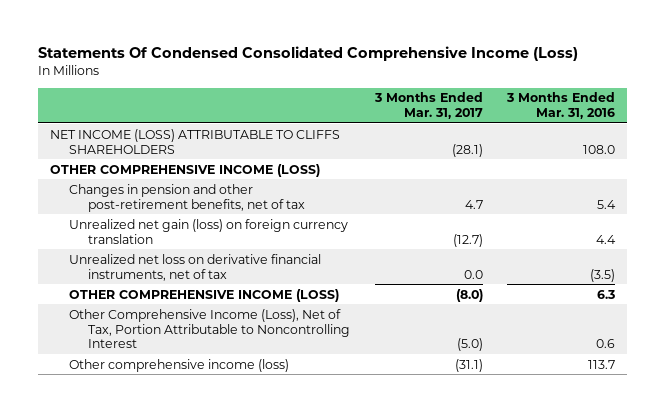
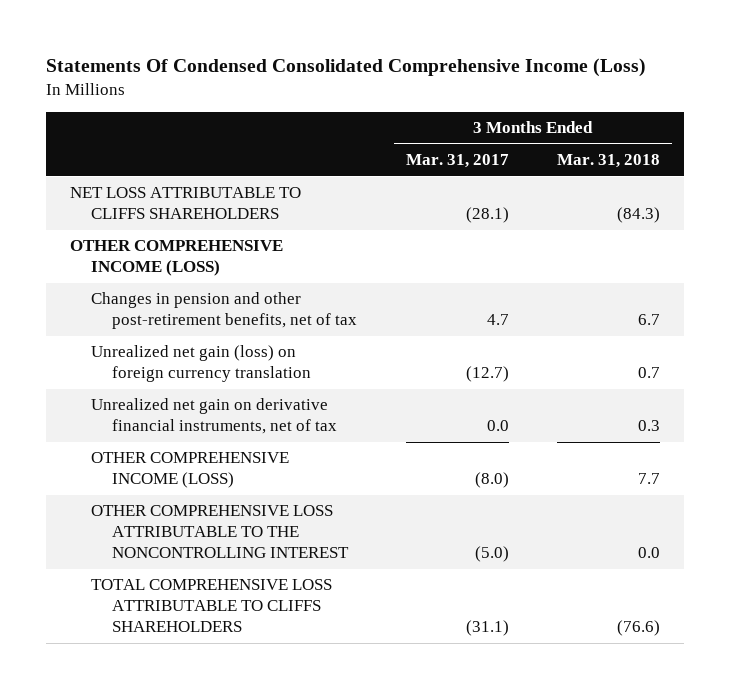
[506,92,616,120] 3 Months Ended Mar. 31, 2016 -> none
none -> [556,154,660,169] Mar. 31, 2018
[50,128,341,154] NET INCOME (LOSS) ATTRIBUTABLE TO CLIFFS SHAREHOLDERS -> [70,187,302,220] NET LOSS ATTRIBUTABLE TO CLIFFS SHAREHOLDERS
[69,253,322,281] Unrealized net loss on derivative financial instruments, net of tax -> [91,398,338,435] Unrealized net gain on derivative financial instruments, net of tax
[69,308,351,349] Other Comprehensive Income (Loss), Net of Tax, Portion Attributable to Noncontrolling Interest -> [91,505,350,559] OTHER COMPREHENSIVE LOSS ATTRIBUTABLE TO THE NONCONTROLLING INTEREST
[69,358,290,372] Other comprehensive income (loss) -> [91,579,333,633] TOTAL COMPREHENSIVE LOSS ATTRIBUTABLE TO CLIFFS SHAREHOLDERS

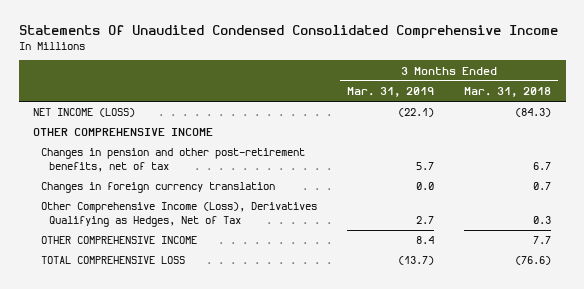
[45,58,646,78] Statements Of Condensed Consolidated Comprehensive Income (Loss) -> [18,25,558,40] Statements Of Unaudited Condensed Consolidated Comprehensive Income
[405,154,509,169] Mar. 31, 2017 -> none
none -> [346,87,434,98] Mar. 31, 2019
[70,187,302,220] NET LOSS ATTRIBUTABLE TO CLIFFS SHAREHOLDERS -> [33,108,136,118] NET INCOME (LOSS)
[70,240,284,277] OTHER COMPREHENSIVE INCOME (LOSS) -> [33,128,214,137] OTHER COMPREHENSIVE INCOME
[91,398,338,435] Unrealized net gain on derivative financial instruments, net of tax -> none
[91,505,350,559] OTHER COMPREHENSIVE LOSS ATTRIBUTABLE TO THE NONCONTROLLING INTEREST -> none
[91,345,312,383] Unrealized net gain (loss) on foreign currency translation -> [41,182,276,194] Changes in foreign currency translation
none -> [41,202,318,227] Other Comprehensive Income (Loss), Derivatives Qualifying as Hedges, Net of Tax
[91,452,290,489] OTHER COMPREHENSIVE INCOME (LOSS) -> [41,236,198,245] OTHER COMPREHENSIVE INCOME
[91,579,333,633] TOTAL COMPREHENSIVE LOSS ATTRIBUTABLE TO CLIFFS SHAREHOLDERS -> [41,256,186,265] TOTAL COMPREHENSIVE LOSS

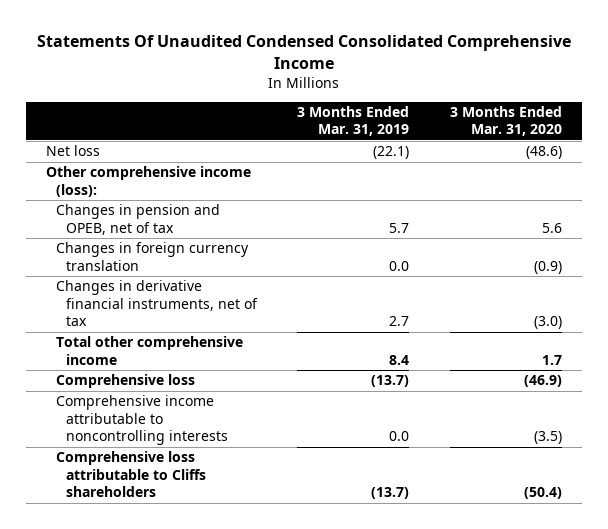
[463,87,551,98] Mar. 31, 2018 -> none
none -> [449,106,562,137] 3 Months Ended Mar. 31, 2020
[33,108,136,118] NET INCOME (LOSS) -> [46,145,101,157] Net loss
[33,128,214,137] OTHER COMPREHENSIVE INCOME -> [46,166,252,197] Other comprehensive income (loss):
[41,148,306,172] Changes in pension and other post-retirement benefits, net of tax -> [56,204,221,235] Changes in pension and OPEB, net of tax
[41,202,318,227] Other Comprehensive Income (Loss), Derivatives Qualifying as Hedges, Net of Tax -> [56,280,258,327] Changes in derivative financial instruments, net of tax
[41,236,198,245] OTHER COMPREHENSIVE INCOME -> [56,336,244,365] Total other comprehensive income
none -> [56,374,196,389] Comprehensive loss
none -> [56,395,228,446] Comprehensive income attributable to noncontrolling interests
[41,256,186,265] TOTAL COMPREHENSIVE LOSS -> [56,451,206,498] Comprehensive loss attributable to Cliffs shareholders

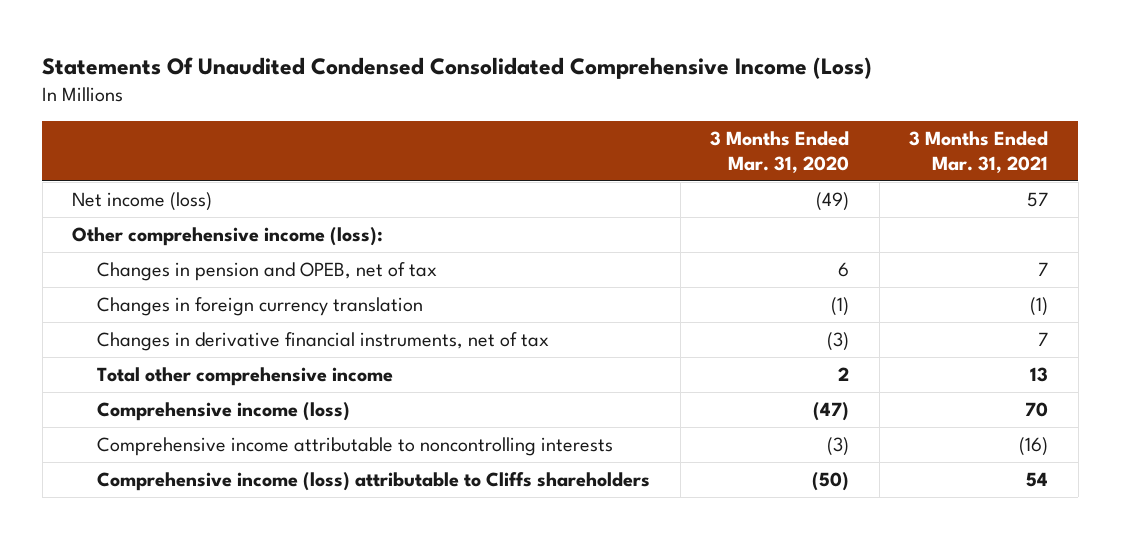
[36,35,571,69] Statements Of Unaudited Condensed Consolidated Comprehensive Income -> [42,56,873,79] Statements Of Unaudited Condensed Consolidated Comprehensive Income (Loss)
[297,106,410,137] 3 Months Ended Mar. 31, 2019 -> none
none -> [909,131,1049,173] 3 Months Ended Mar. 31, 2021
[46,145,101,157] Net loss -> [72,192,213,212] Net income (loss)
[525,146,562,160] (48.6) -> [816,192,850,212] (49)
[541,222,562,233] 5.6 -> [838,262,850,278] 6
[533,260,562,274] (0.9) -> [831,297,850,317] (1)
[533,316,562,330] (3.0) -> [827,332,850,352] (3)
[541,354,562,365] 1.7 -> [838,367,850,382] 2
[56,374,196,389] Comprehensive loss -> [97,402,351,422] Comprehensive income (loss)
[523,375,562,388] (46.9) -> [813,402,850,422] (47)
[533,431,562,445] (3.5) -> [827,437,850,457] (3)
[56,451,206,498] Comprehensive loss attributable to Cliffs shareholders -> [97,472,651,492] Comprehensive income (loss) attributable to Cliffs shareholders
[523,487,562,500] (50.4) -> [812,472,850,492] (50)

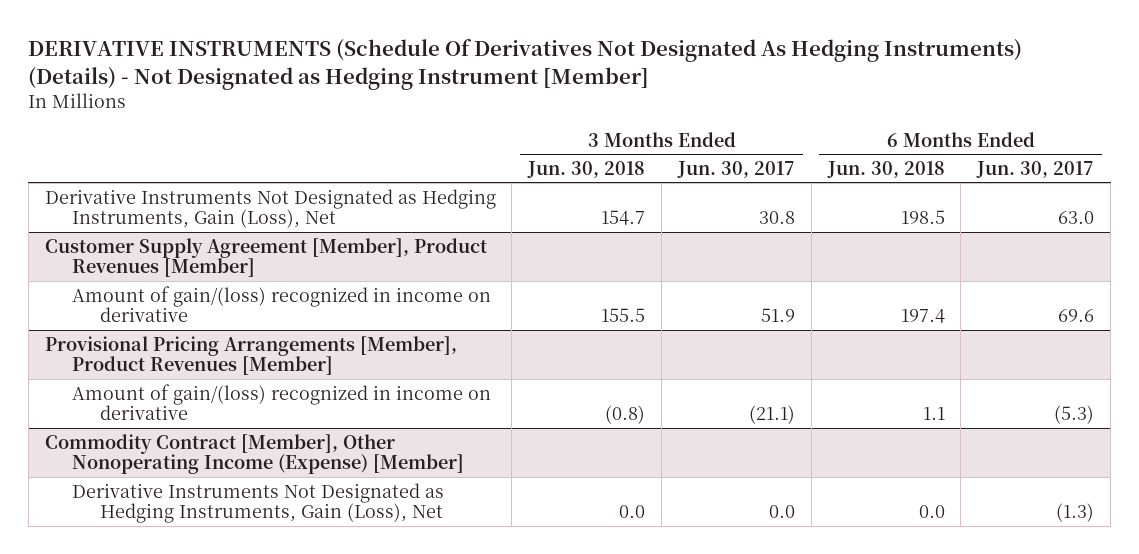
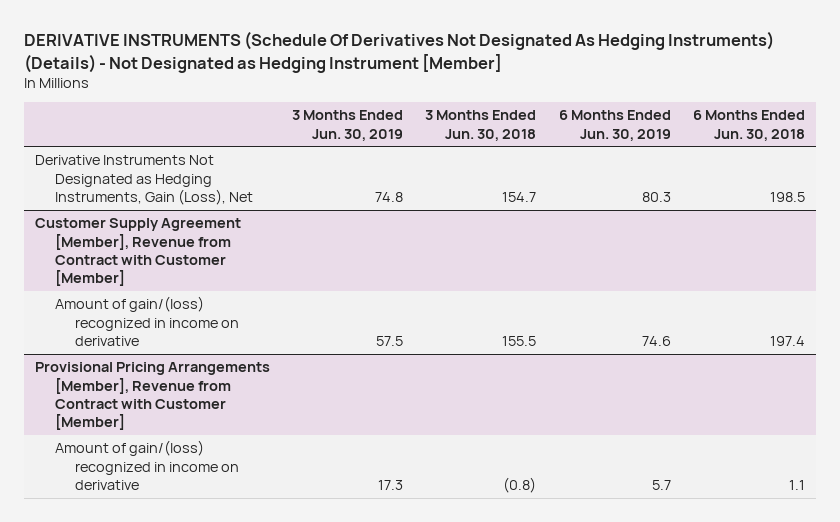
[676,160,795,178] Jun. 30, 2017 -> none
[976,160,1095,178] Jun. 30, 2017 -> none
none -> [292,110,404,141] 3 Months Ended Jun. 30, 2019
none -> [558,110,671,141] 6 Months Ended Jun. 30, 2019
[44,237,487,278] Customer Supply Agreement [Member], Product Revenues [Member] -> none
none -> [35,218,242,287] Customer Supply Agreement [Member], Revenue from Contract with Customer [Member]
[44,335,457,376] Provisional Pricing Arrangements [Member], Product Revenues [Member] -> none
none -> [35,362,271,431] Provisional Pricing Arrangements [Member], Revenue from Contract with Customer [Member]
[44,433,465,475] Commodity Contract [Member], Other Nonoperating Income (Expense) [Member] -> none
[72,482,445,524] Derivative Instruments Not Designated as Hedging Instruments, Gain (Loss), Net -> none

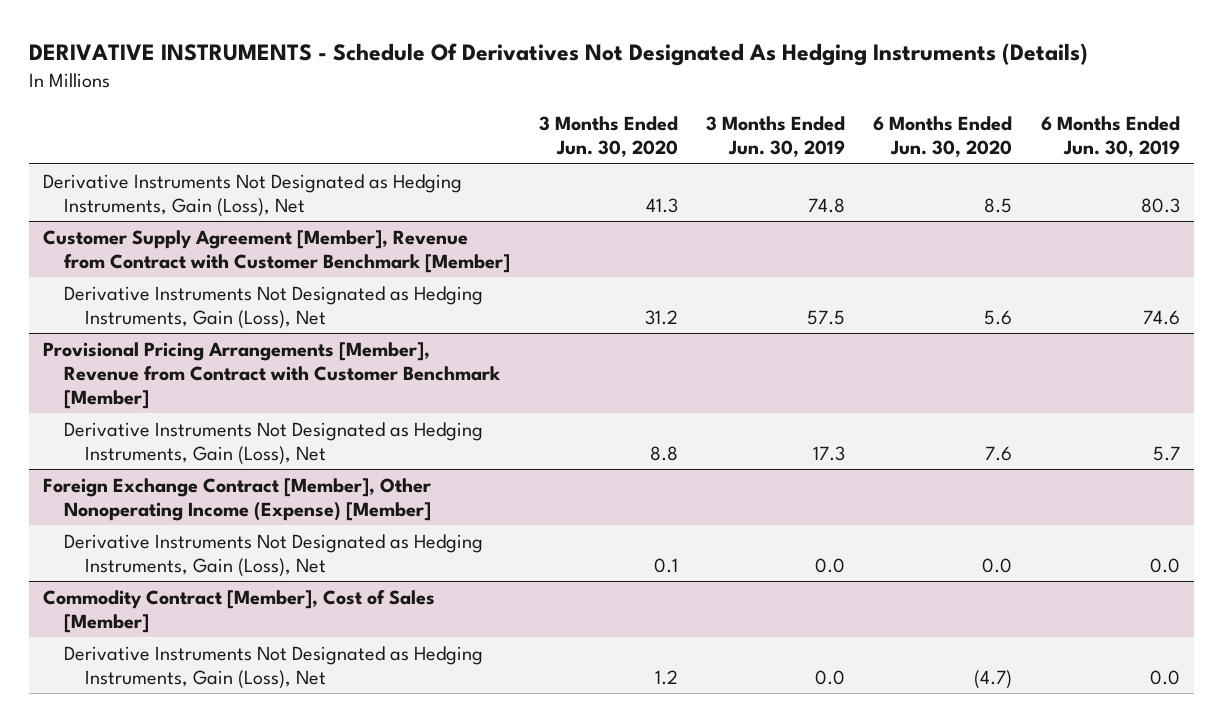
[24,31,775,73] DERIVATIVE INSTRUMENTS (Schedule Of Derivatives Not Designated As Hedging Instruments) (Details) - Not Designated as Hedging Instrument [Member] -> [28,42,1088,66] DERIVATIVE INSTRUMENTS - Schedule Of Derivatives Not Designated As Hedging Instruments (Details)
[425,110,537,141] 3 Months Ended Jun. 30, 2018 -> none
[692,110,805,141] 6 Months Ended Jun. 30, 2018 -> none
none -> [538,116,678,158] 3 Months Ended Jun. 30, 2020
none -> [873,116,1013,158] 6 Months Ended Jun. 30, 2020
[35,218,242,287] Customer Supply Agreement [Member], Revenue from Contract with Customer [Member] -> [42,229,511,273] Customer Supply Agreement [Member], Revenue from Contract with Customer Benchmark [Member]
[55,296,240,346] Amount of gain/(loss) recognized in income on derivative -> [64,285,484,329] Derivative Instruments Not Designated as Hedging Instruments, Gain (Loss), Net
[35,362,271,431] Provisional Pricing Arrangements [Member], Revenue from Contract with Customer [Member] -> [42,341,502,409] Provisional Pricing Arrangements [Member], Revenue from Contract with Customer Benchmark [Member]
[55,440,240,490] Amount of gain/(loss) recognized in income on derivative -> [64,421,484,465] Derivative Instruments Not Designated as Hedging Instruments, Gain (Loss), Net
none -> [42,477,432,521] Foreign Exchange Contract [Member], Other Nonoperating Income (Expense) [Member]
none -> [64,533,484,577] Derivative Instruments Not Designated as Hedging Instruments, Gain (Loss), Net
none -> [42,589,435,633] Commodity Contract [Member], Cost of Sales [Member]
none -> [64,645,484,689] Derivative Instruments Not Designated as Hedging Instruments, Gain (Loss), Net

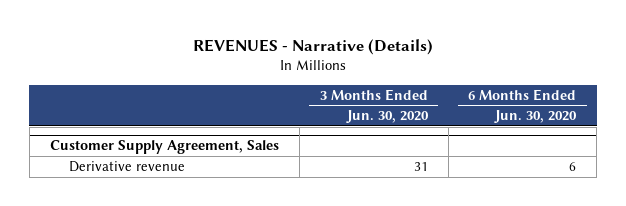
[28,42,1088,66] DERIVATIVE INSTRUMENTS - Schedule Of Derivatives Not Designated As Hedging Instruments (Details) -> [193,39,434,56] REVENUES - Narrative (Details)
[706,116,846,158] 3 Months Ended Jun. 30, 2019 -> none
[1040,116,1180,158] 6 Months Ended Jun. 30, 2019 -> none
[42,173,462,217] Derivative Instruments Not Designated as Hedging Instruments, Gain (Loss), Net -> none
[42,229,511,273] Customer Supply Agreement [Member], Revenue from Contract with Customer Benchmark [Member] -> none
[64,285,484,329] Derivative Instruments Not Designated as Hedging Instruments, Gain (Loss), Net -> none
[42,341,502,409] Provisional Pricing Arrangements [Member], Revenue from Contract with Customer Benchmark [Member] -> none
[64,421,484,465] Derivative Instruments Not Designated as Hedging Instruments, Gain (Loss), Net -> none
[42,477,432,521] Foreign Exchange Contract [Member], Other Nonoperating Income (Expense) [Member] -> none
[64,533,484,577] Derivative Instruments Not Designated as Hedging Instruments, Gain (Loss), Net -> none
[42,589,435,633] Commodity Contract [Member], Cost of Sales [Member] -> none
[64,645,484,689] Derivative Instruments Not Designated as Hedging Instruments, Gain (Loss), Net -> none
none -> [49,140,279,155] Customer Supply Agreement, Sales
none -> [69,160,186,172] Derivative revenue

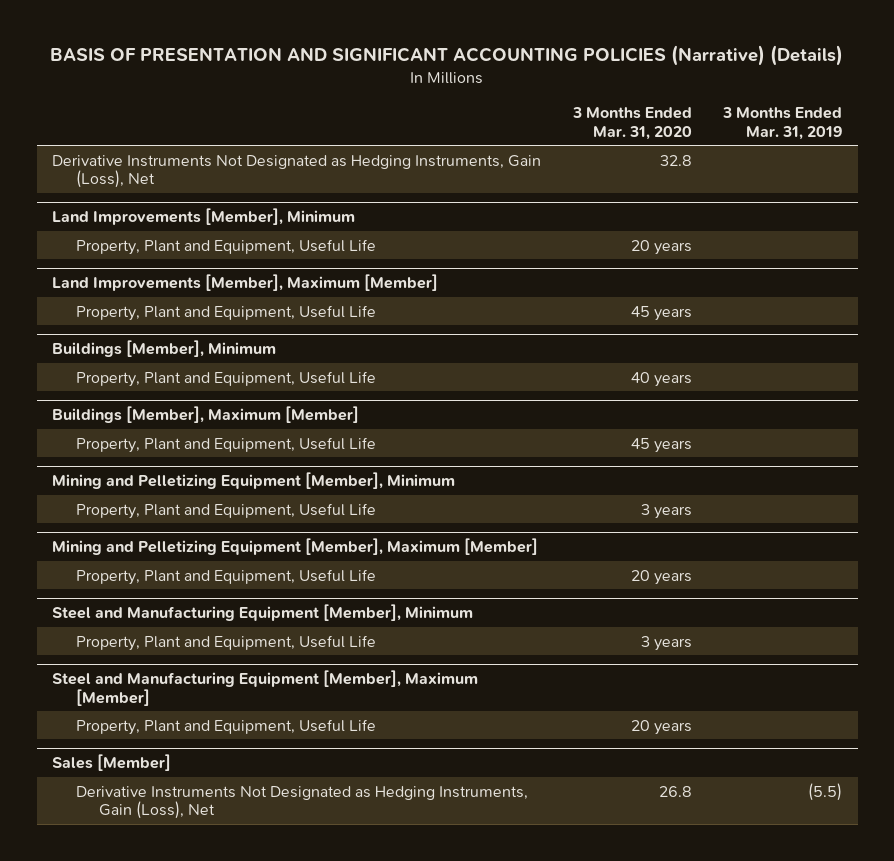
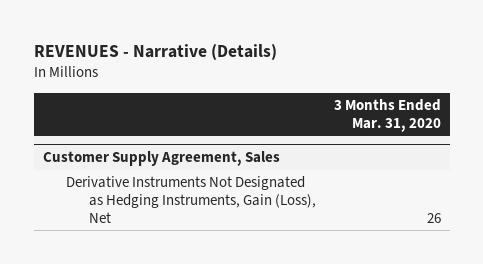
[50,45,844,67] BASIS OF PRESENTATION AND SIGNIFICANT ACCOUNTING POLICIES (Narrative) (Details) -> [33,44,277,61] REVENUES - Narrative (Details)
[722,106,843,140] 3 Months Ended Mar. 31, 2019 -> none
[52,207,356,225] Land Improvements [Member], Minimum -> none
[75,238,376,255] Property, Plant and Equipment, Useful Life -> none
[52,273,439,291] Land Improvements [Member], Maximum [Member] -> none
[75,304,376,321] Property, Plant and Equipment, Useful Life -> none
[52,339,277,357] Buildings [Member], Minimum -> none
[75,370,376,387] Property, Plant and Equipment, Useful Life -> none
[52,405,360,423] Buildings [Member], Maximum [Member] -> none
[75,436,376,453] Property, Plant and Equipment, Useful Life -> none
[52,471,456,489] Mining and Pelletizing Equipment [Member], Minimum -> none
[75,502,376,519] Property, Plant and Equipment, Useful Life -> none
[52,537,539,555] Mining and Pelletizing Equipment [Member], Maximum [Member] -> none
[75,568,376,585] Property, Plant and Equipment, Useful Life -> none
[52,603,474,621] Steel and Manufacturing Equipment [Member], Minimum -> none
[75,634,376,651] Property, Plant and Equipment, Useful Life -> none
[52,669,479,706] Steel and Manufacturing Equipment [Member], Maximum [Member] -> none
[75,718,376,735] Property, Plant and Equipment, Useful Life -> none
[52,753,172,771] Sales [Member] -> none
[75,785,528,820] Derivative Instruments Not Designated as Hedging Instruments, Gain (Loss), Net -> none
none -> [42,151,280,167] Customer Supply Agreement, Sales
[659,154,692,166] 32.8 -> [426,212,441,223] 26

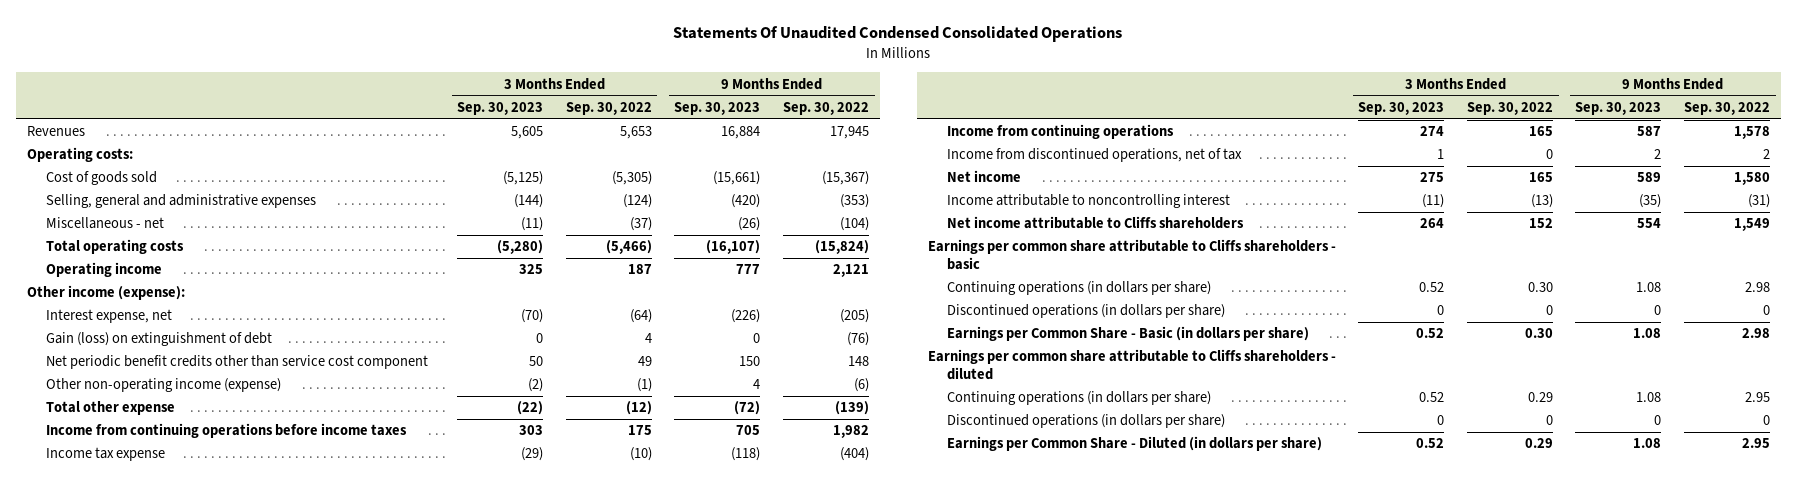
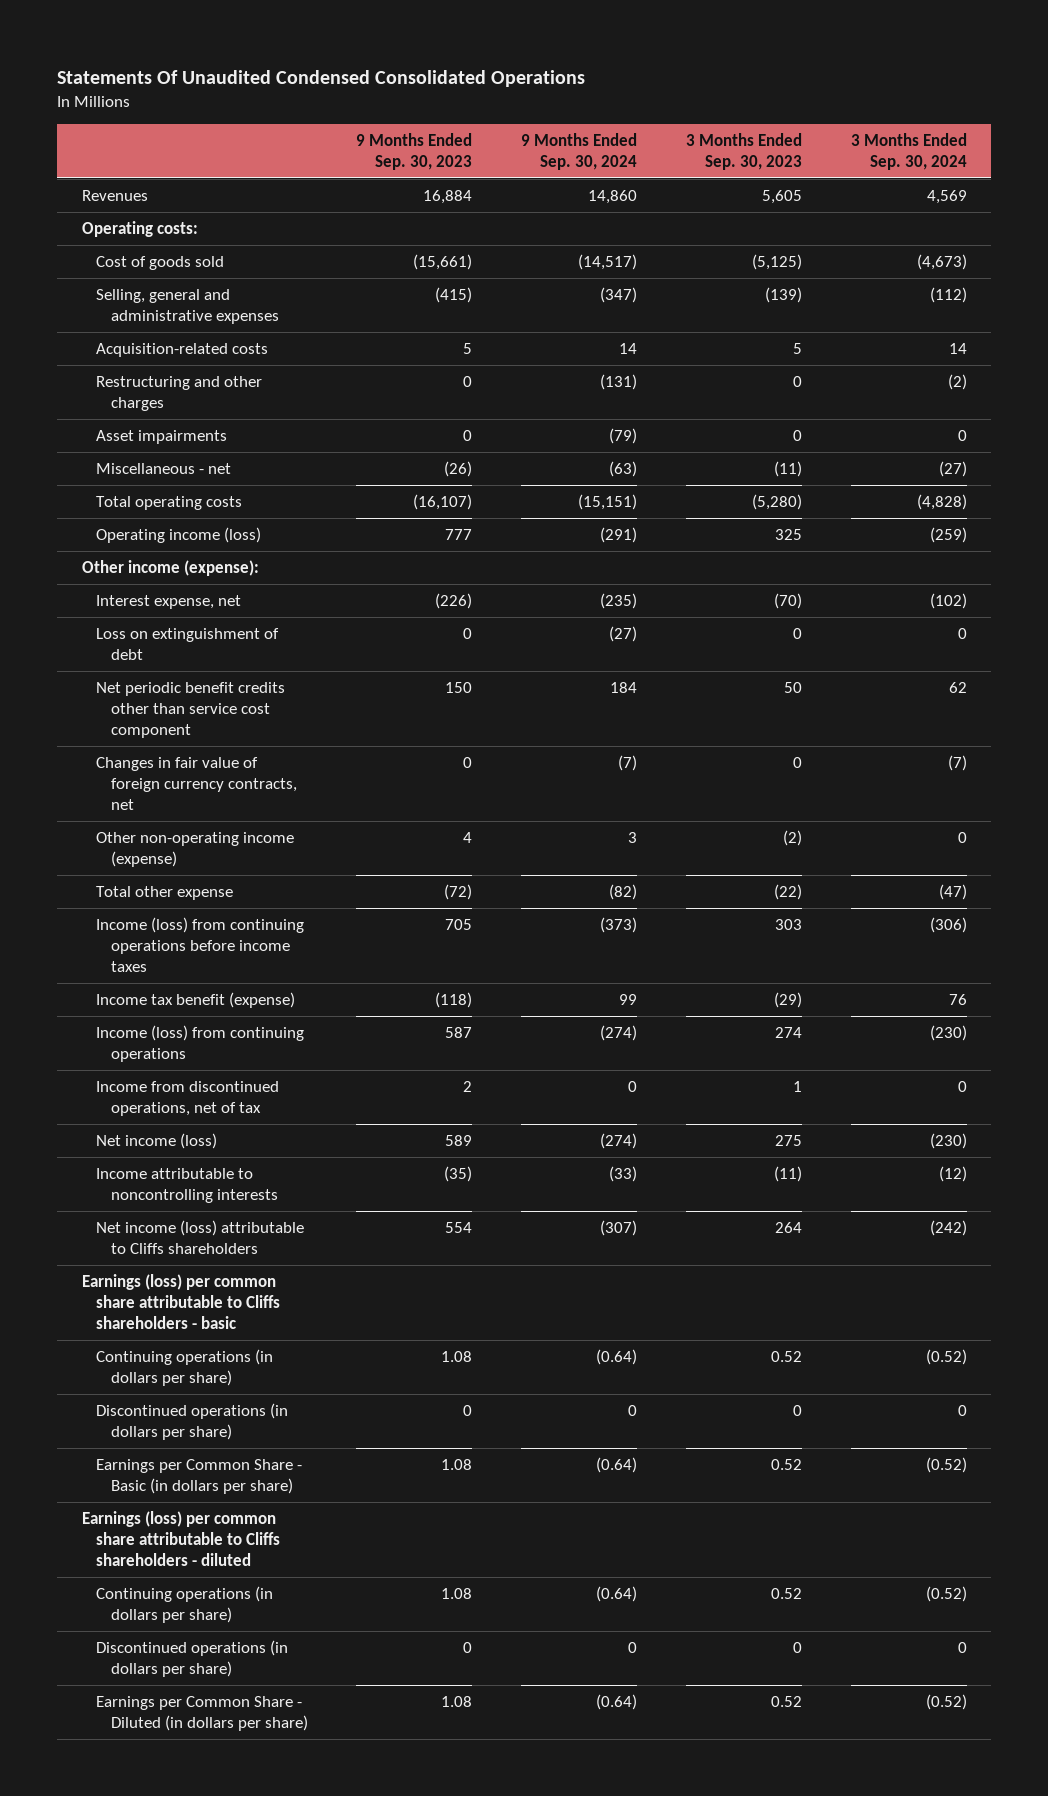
[565,101,652,115] Sep. 30, 2022 -> none
[782,101,869,115] Sep. 30, 2022 -> none
none -> [521,132,638,170] 9 Months Ended Sep. 30, 2024
none -> [850,132,967,170] 3 Months Ended Sep. 30, 2024
[514,194,544,209] (144) -> [764,286,802,303] (139)
[731,194,761,209] (420) -> [435,286,473,303] (415)
none -> [96,342,269,357] Acquisition-related costs
none -> [96,375,263,412] Restructuring and other charges
none -> [96,429,228,444] Asset impairments
[46,262,163,278] Operating income -> [96,526,262,543] Operating income (loss)
[46,332,273,347] Gain (loss) on extinguishment of debt -> [96,627,280,661] Loss on extinguishment of debt
none -> [96,756,297,811] Changes in fair value of foreign currency contracts, net
[46,423,408,439] Income from continuing operations before income taxes -> [96,916,305,973] Income (loss) from continuing operations before income taxes
[46,447,166,462] Income tax expense -> [96,991,296,1008] Income tax benefit (expense)
[947,124,1175,140] Income from continuing operations -> [96,1024,305,1063] Income (loss) from continuing operations
[947,170,1022,183] Net income -> [96,1132,218,1149] Net income (loss)
[947,194,1231,209] Income attributable to noncontrolling interest -> [96,1167,278,1204] Income attributable to noncontrolling interests
[947,216,1245,230] Net income attributable to Cliffs shareholders -> [96,1219,305,1255] Net income (loss) attributable to Cliffs shareholders
[927,239,1336,271] Earnings per common share attributable to Cliffs shareholders - basic -> [81,1273,281,1330] Earnings (loss) per common share attributable to Cliffs shareholders - basic
[927,349,1336,381] Earnings per common share attributable to Cliffs shareholders - diluted -> [81,1510,281,1567] Earnings (loss) per common share attributable to Cliffs shareholders - diluted

